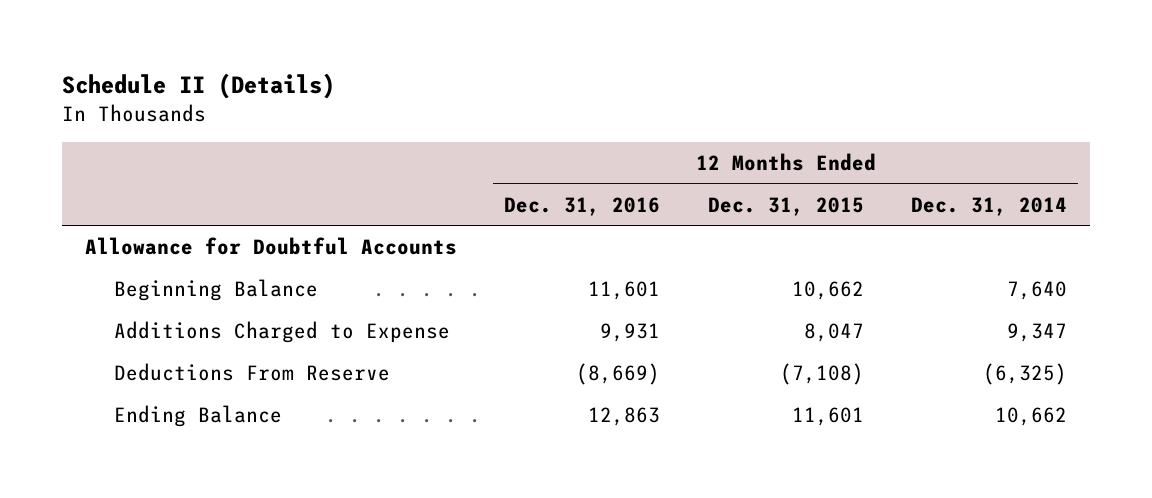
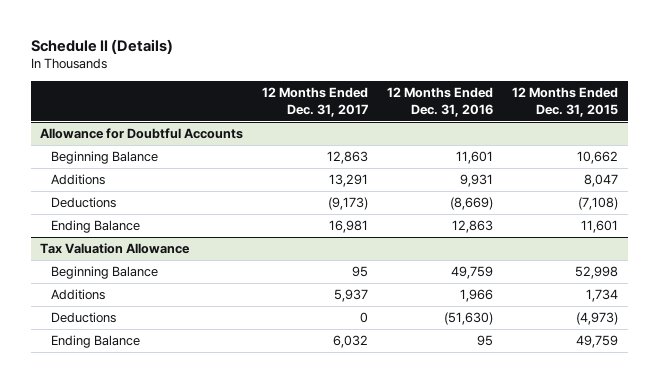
[910,196,1067,216] Dec. 31, 2014 -> none
none -> [262,87,369,117] 12 Months Ended Dec. 31, 2017
[85,237,458,256] Allowance for Doubtful Accounts -> none
none -> [40,128,244,140] Allowance for Doubtful Accounts
[114,321,451,344] Additions Charged to Expense -> [50,174,105,186] Additions
[114,363,391,382] Deductions From Reserve -> [50,197,116,209] Deductions
none -> [40,243,191,255] Tax Valuation Allowance
none -> [50,266,158,280] Beginning Balance
none -> [50,289,105,301] Additions
none -> [50,312,116,324] Deductions
none -> [50,335,140,349] Ending Balance

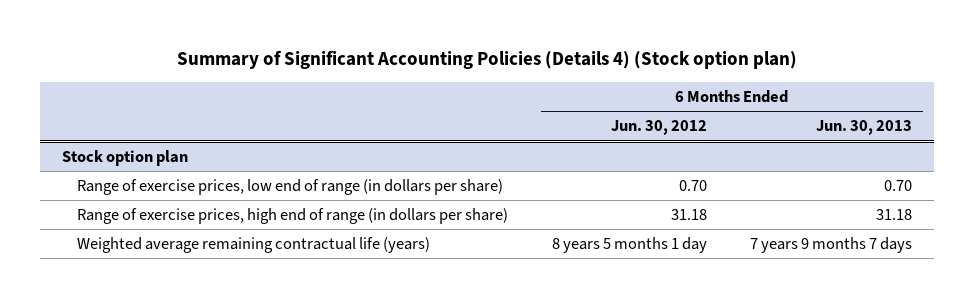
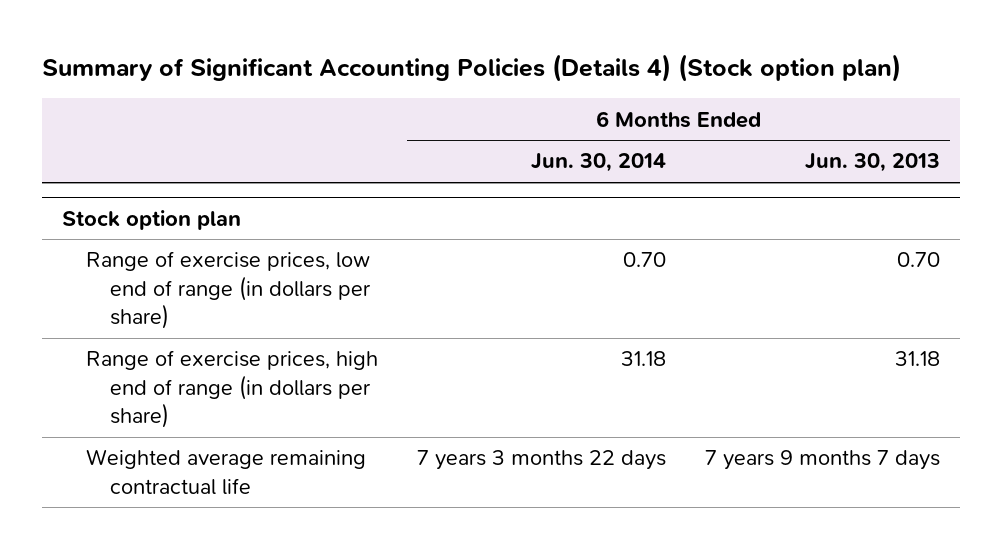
[610,120,707,136] Jun. 30, 2012 -> none
none -> [531,153,667,173] Jun. 30, 2014
[76,237,430,254] Weighted average remaining contractual life (years) -> [85,449,366,495] Weighted average remaining contractual life

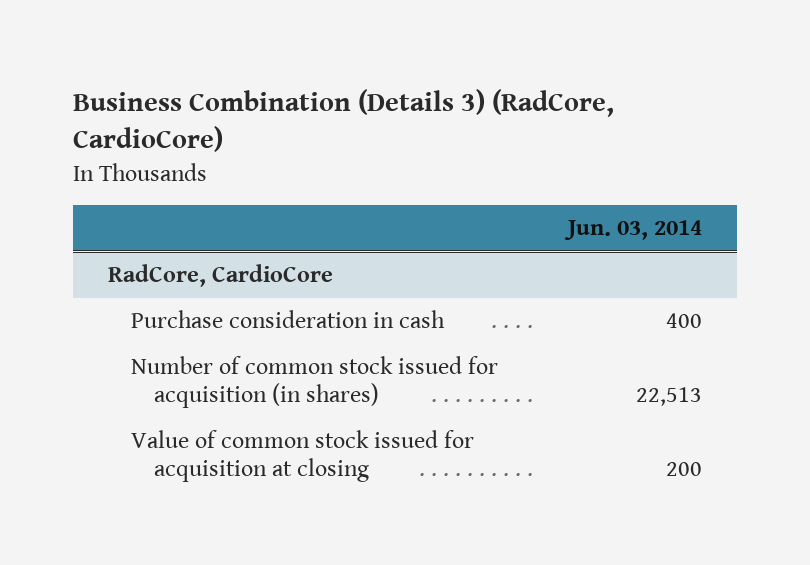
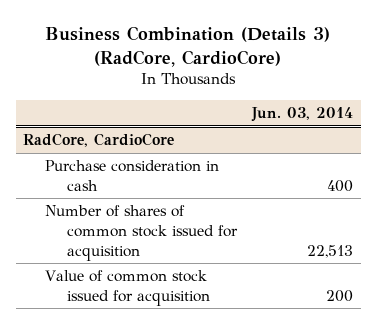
[131,356,499,409] Number of common stock issued for acquisition (in shares) -> [44,205,238,261] Number of shares of common stock issued for acquisition
[131,430,475,483] Value of common stock issued for acquisition at closing -> [44,270,210,306] Value of common stock issued for acquisition

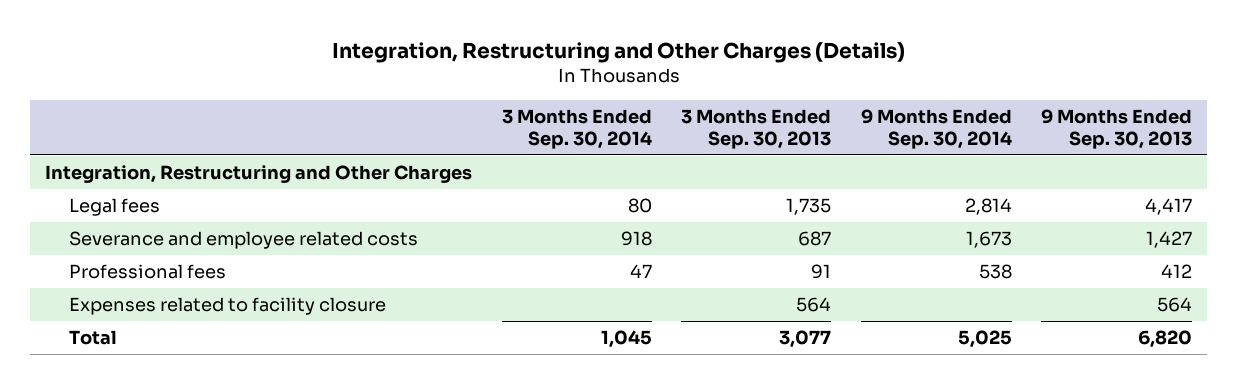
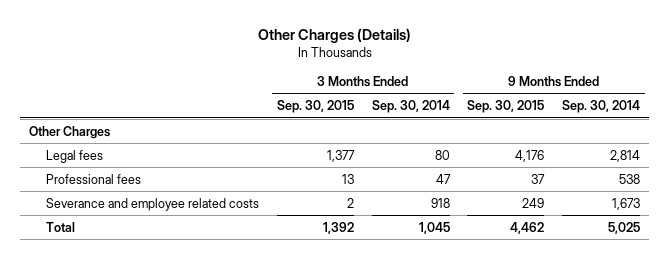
[331,42,905,64] Integration, Restructuring and Other Charges (Details) -> [257,27,411,43] Other Charges (Details)
[681,109,832,149] 3 Months Ended Sep. 30, 2013 -> none
[1041,109,1193,149] 9 Months Ended Sep. 30, 2013 -> none
none -> [276,100,354,114] Sep. 30, 2015
none -> [467,100,545,114] Sep. 30, 2015
[45,164,473,183] Integration, Restructuring and Other Charges -> none
none -> [28,125,110,139] Other Charges
[68,296,386,315] Expenses related to facility closure -> none
[68,230,418,249] Severance and employee related costs -> [46,197,260,211] Severance and employee related costs

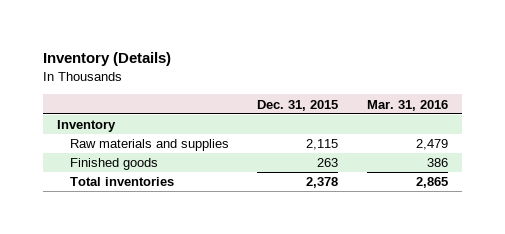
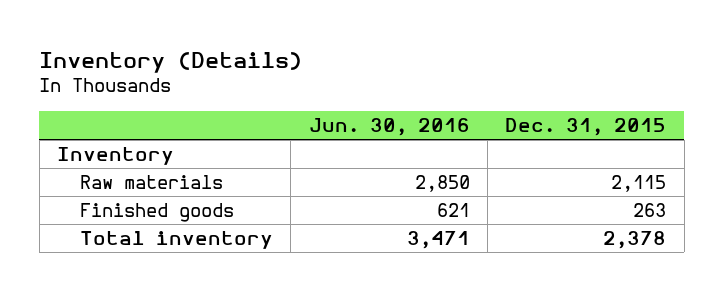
[366,99,448,111] Mar. 31, 2016 -> none
none -> [308,117,470,136] Jun. 30, 2016
[70,139,230,152] Raw materials and supplies -> [80,175,224,190] Raw materials
[70,177,175,187] Total inventories -> [80,231,274,250] Total inventory

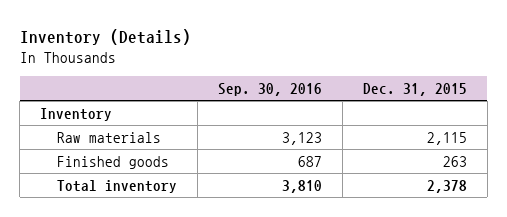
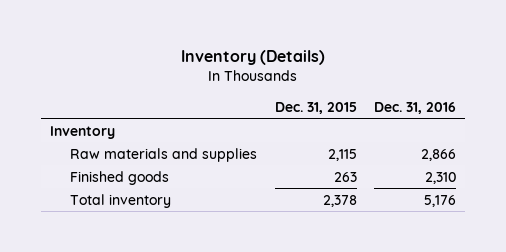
[217,82,322,96] Sep. 30, 2016 -> none
none -> [374,101,457,114] Dec. 31, 2016
[56,131,161,143] Raw materials -> [70,147,258,162] Raw materials and supplies

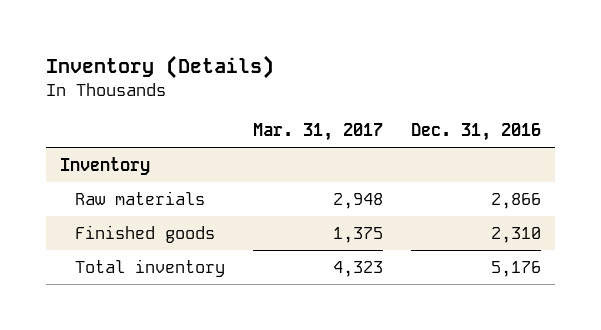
[274,101,357,114] Dec. 31, 2015 -> none
none -> [252,123,383,142] Mar. 31, 2017
[70,147,258,162] Raw materials and supplies -> [74,191,205,206] Raw materials

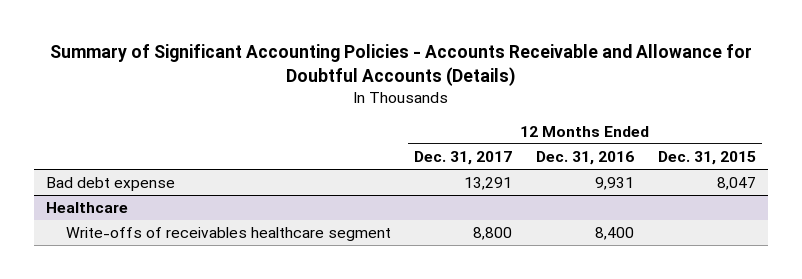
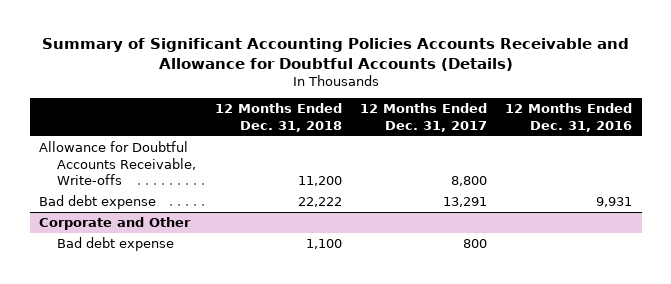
[50,44,753,87] Summary of Significant Accounting Policies - Accounts Receivable and Allowance for Doubtful Accounts (Details) -> [41,38,629,71] Summary of Significant Accounting Policies Accounts Receivable and Allowance for Doubtful Accounts (Details)
[657,150,756,165] Dec. 31, 2015 -> none
none -> [214,103,342,132] 12 Months Ended Dec. 31, 2018
none -> [38,141,197,185] Allowance for Doubtful Accounts Receivable, Write-offs
[46,202,129,214] Healthcare -> none
[65,227,391,242] Write-offs of receivables healthcare segment -> none
none -> [38,217,191,231] Corporate and Other
none -> [57,237,175,252] Bad debt expense

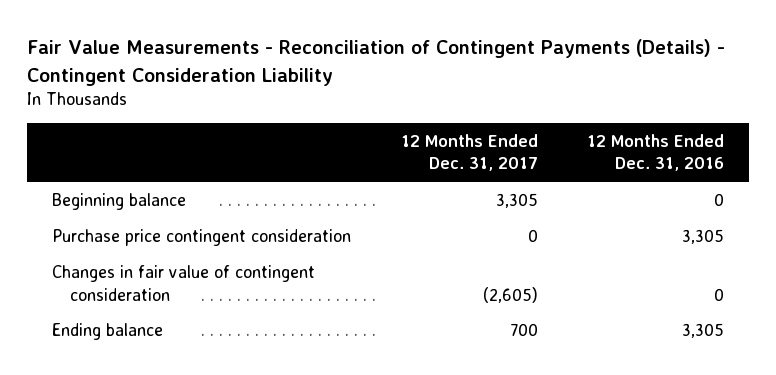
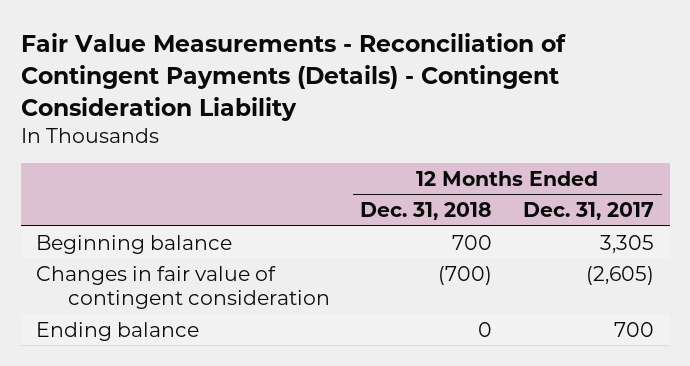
[587,133,725,172] 12 Months Ended Dec. 31, 2016 -> none
none -> [360,202,493,221] Dec. 31, 2018
[51,228,351,246] Purchase price contingent consideration -> none

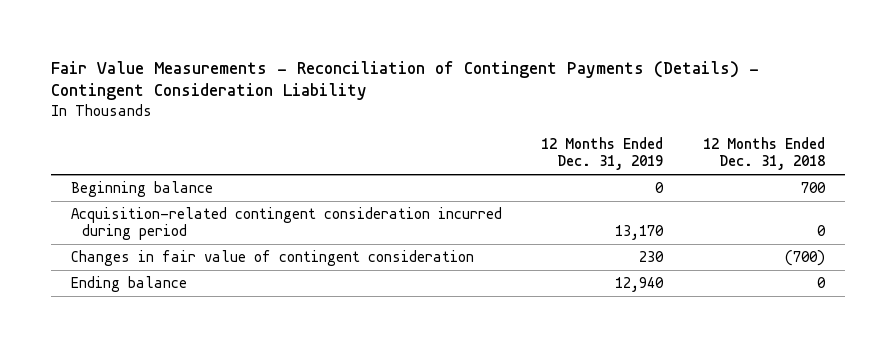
[523,202,655,221] Dec. 31, 2017 -> none
none -> [541,137,664,171] 12 Months Ended Dec. 31, 2019
none -> [70,207,502,241] Acquisition-related contingent consideration incurred during period

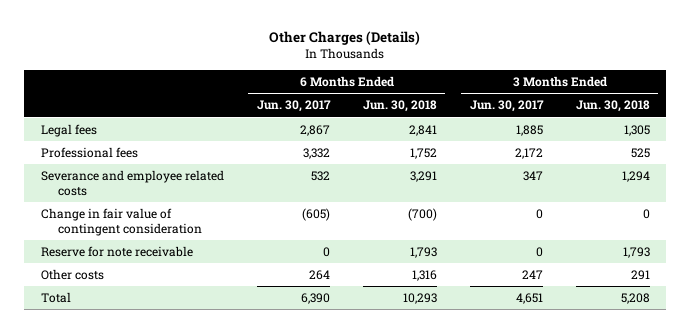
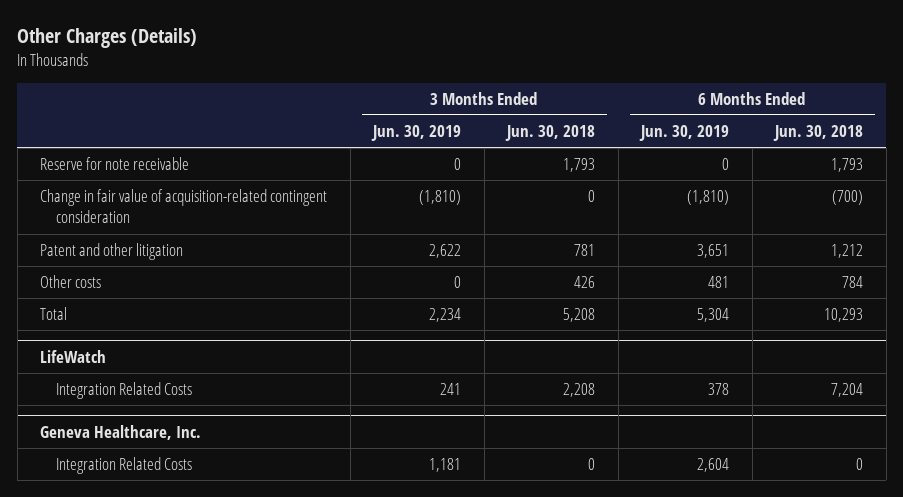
[256,100,331,113] Jun. 30, 2017 -> none
[469,100,544,113] Jun. 30, 2017 -> none
none -> [371,125,462,142] Jun. 30, 2019
none -> [639,125,730,142] Jun. 30, 2019
[40,123,97,137] Legal fees -> none
[40,146,138,158] Professional fees -> none
[40,169,224,196] Severance and employee related costs -> none
[40,207,202,236] Change in fair value of contingent consideration -> none
none -> [40,189,328,224] Change in fair value of acquisition-related contingent consideration
none -> [40,243,184,261] Patent and other litigation
[411,269,437,281] 1,316 -> [842,276,864,289] 784
[630,269,650,280] 291 -> [574,276,596,289] 426
none -> [40,349,107,363] LifeWatch
none -> [56,382,193,400] Integration Related Costs
none -> [40,424,202,440] Geneva Healthcare, Inc.
none -> [56,457,193,475] Integration Related Costs

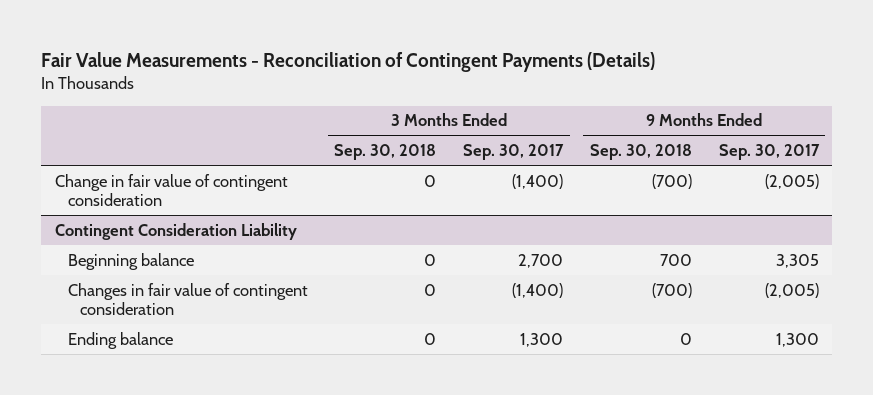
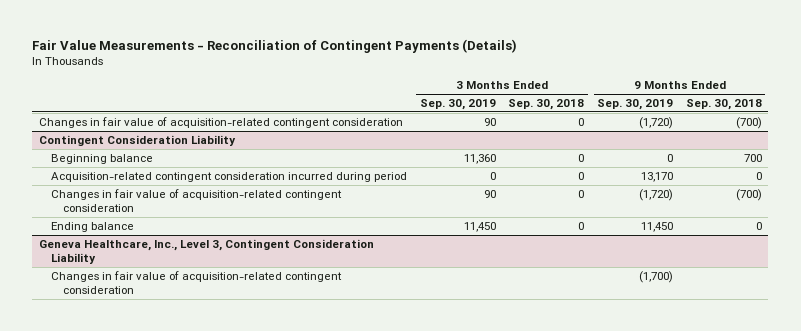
[463,143,565,160] Sep. 30, 2017 -> none
[718,143,820,160] Sep. 30, 2017 -> none
none -> [419,98,496,110] Sep. 30, 2019
none -> [597,98,674,110] Sep. 30, 2019
[54,173,288,206] Change in fair value of contingent consideration -> [38,116,403,128] Changes in fair value of acquisition-related contingent consideration
none -> [50,171,407,182] Acquisition-related contingent consideration incurred during period
[67,282,308,315] Changes in fair value of contingent consideration -> [50,188,342,213] Changes in fair value of acquisition-related contingent consideration
none -> [38,238,374,265] Geneva Healthcare, Inc., Level 3, Contingent Consideration Liability
none -> [50,270,342,295] Changes in fair value of acquisition-related contingent consideration

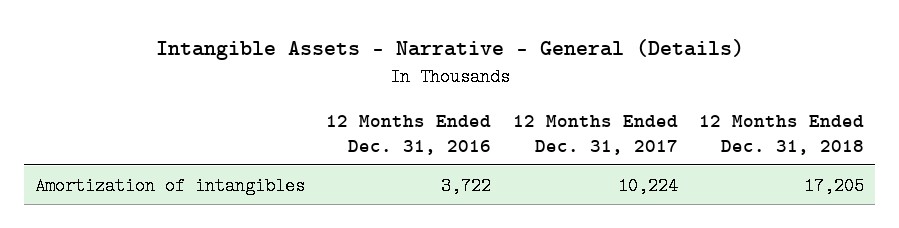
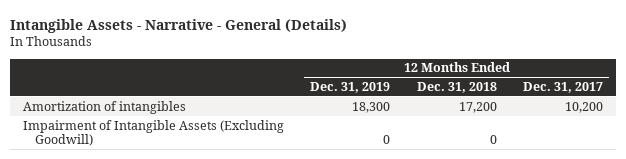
[326,114,492,155] 12 Months Ended Dec. 31, 2016 -> none
none -> [310,81,391,93] Dec. 31, 2019
[617,177,678,196] 10,224 -> [564,101,603,113] 10,200
[804,177,865,196] 17,205 -> [458,101,497,113] 17,200
none -> [23,119,285,146] Impairment of Intangible Assets (Excluding Goodwill)

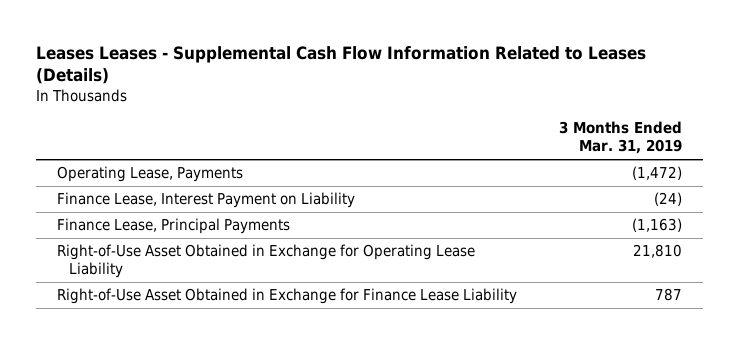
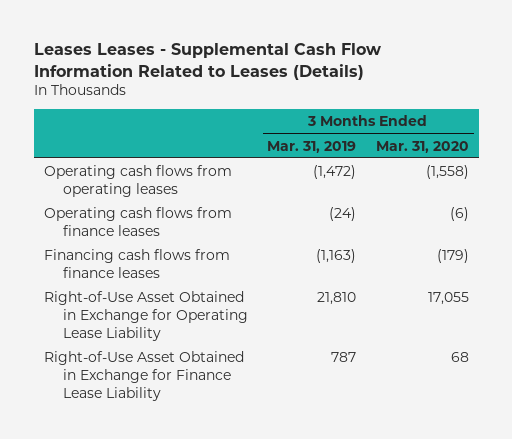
none -> [375,140,469,153] Mar. 31, 2020
[57,166,244,183] Operating Lease, Payments -> [43,165,232,197] Operating cash flows from operating leases
[57,192,356,209] Finance Lease, Interest Payment on Liability -> [43,207,232,236] Operating cash flows from finance leases
[57,218,291,235] Finance Lease, Principal Payments -> [43,249,230,278] Financing cash flows from finance leases

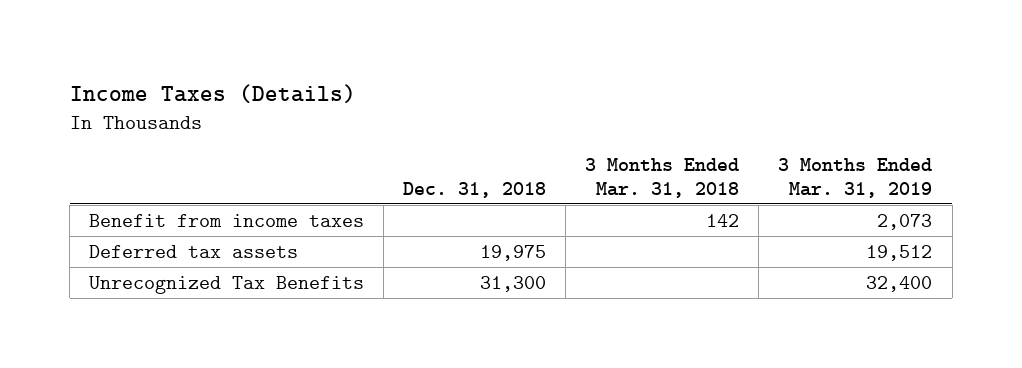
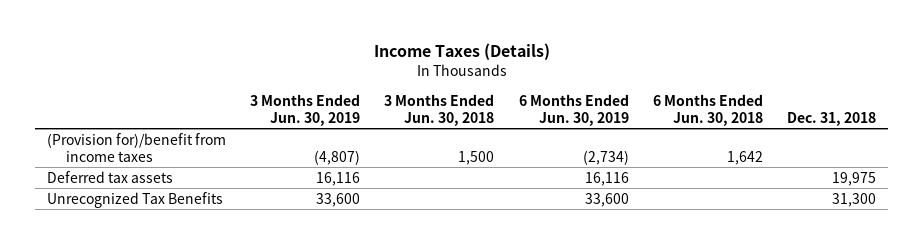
[585,157,740,198] 3 Months Ended Mar. 31, 2018 -> none
[778,157,933,198] 3 Months Ended Mar. 31, 2019 -> none
none -> [250,93,361,126] 3 Months Ended Jun. 30, 2019
none -> [384,93,495,126] 3 Months Ended Jun. 30, 2018
none -> [518,93,629,126] 6 Months Ended Jun. 30, 2019
none -> [652,93,763,126] 6 Months Ended Jun. 30, 2018
[89,213,365,227] Benefit from income taxes -> [47,132,227,162] (Provision for)/benefit from income taxes

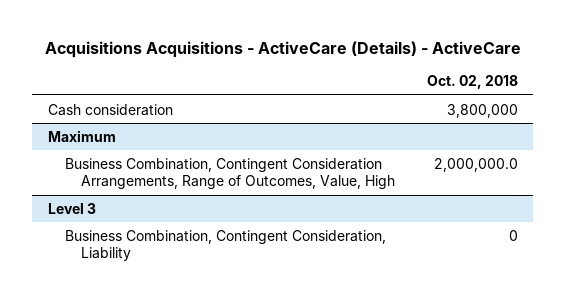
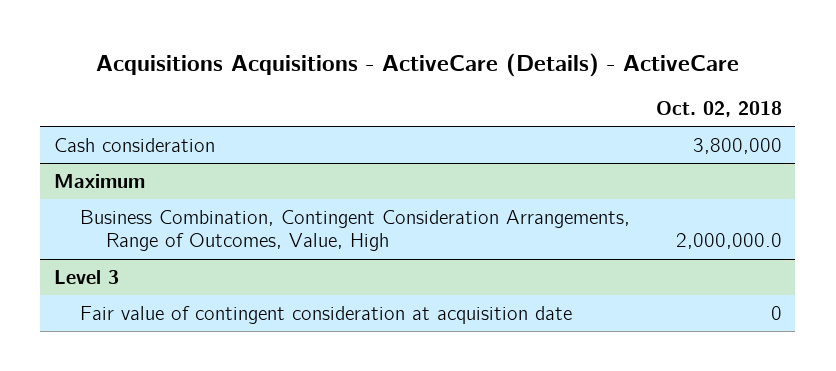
[64,229,386,262] Business Combination, Contingent Consideration, Liability -> [80,305,573,324] Fair value of contingent consideration at acquisition date

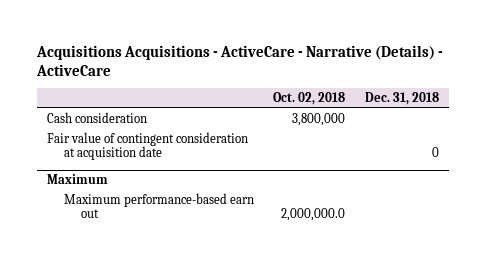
[95,52,739,77] Acquisitions Acquisitions - ActiveCare (Details) - ActiveCare -> [36,44,444,76] Acquisitions Acquisitions - ActiveCare - Narrative (Details) - ActiveCare
none -> [364,92,439,106] Dec. 31, 2018
none -> [47,132,249,161] Fair value of contingent consideration at acquisition date
[53,269,119,284] Level 3 -> none
[80,305,573,324] Fair value of contingent consideration at acquisition date -> none
[80,209,631,252] Business Combination, Contingent Consideration Arrangements, Range of Outcomes, Value, High -> [63,193,254,219] Maximum performance-based earn out

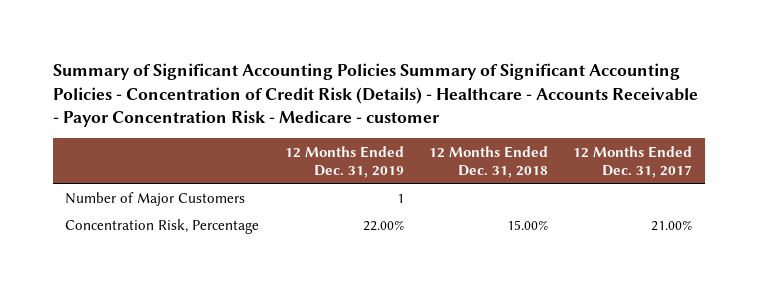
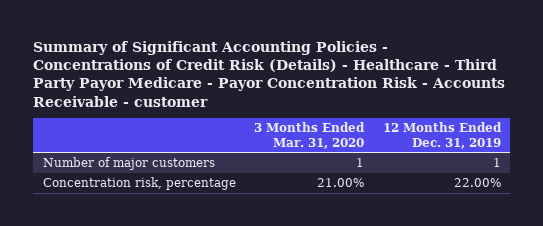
[52,63,698,128] Summary of Significant Accounting Policies Summary of Significant Accounting Policies - Concentration of Credit Risk (Details) - Healthcare - Accounts Receivable - Payor Concentration Risk - Medicare - customer -> [33,40,506,107] Summary of Significant Accounting Policies - Concentrations of Credit Risk (Details) - Healthcare - Third Party Payor Medicare - Payor Concentration Risk - Accounts Receivable - customer
[428,145,548,179] 12 Months Ended Dec. 31, 2018 -> none
[573,145,693,179] 12 Months Ended Dec. 31, 2017 -> none
none -> [254,122,366,149] 3 Months Ended Mar. 31, 2020
[65,192,246,207] Number of Major Customers -> [42,157,215,171] Number of major customers
[65,219,260,235] Concentration Risk, Percentage -> [42,177,236,191] Concentration risk, percentage

